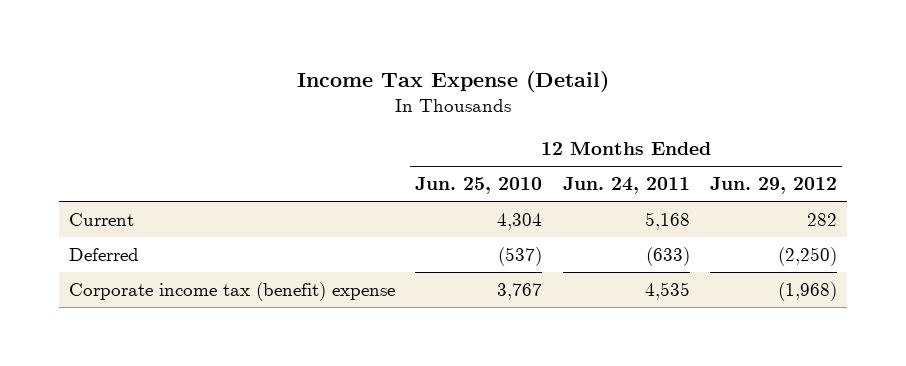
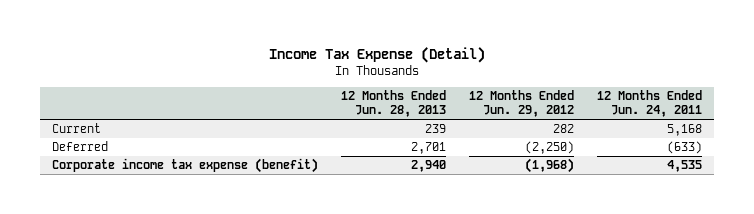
[415,177,543,195] Jun. 25, 2010 -> none
none -> [340,90,446,118] 12 Months Ended Jun. 28, 2013
[68,282,395,302] Corporate income tax (benefit) expense -> [51,158,318,174] Corporate income tax expense (benefit)

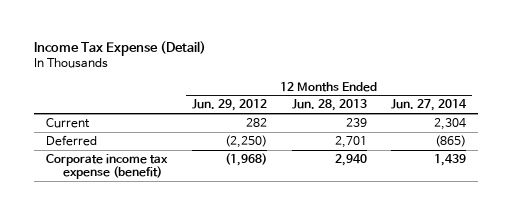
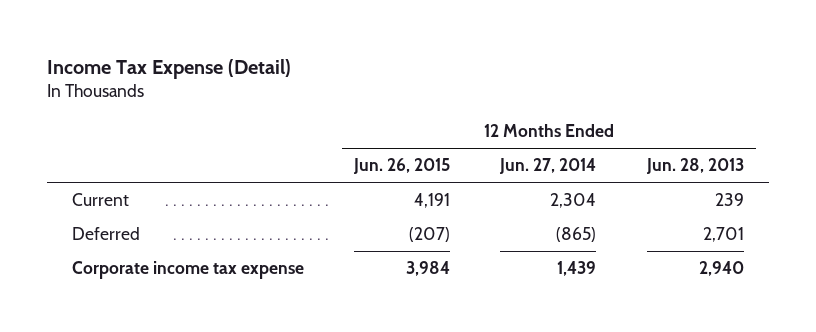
[191,99,267,112] Jun. 29, 2012 -> none
none -> [353,158,451,175] Jun. 26, 2015
[46,153,169,179] Corporate income tax expense (benefit) -> [72,260,305,279] Corporate income tax expense

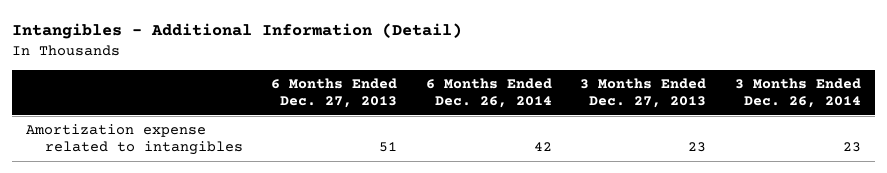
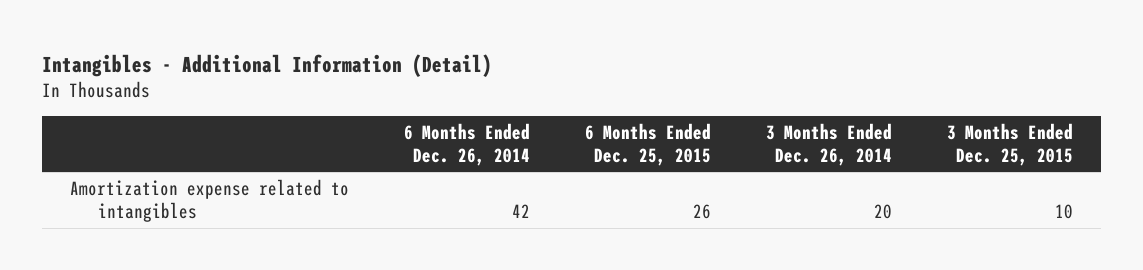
[271,77,398,109] 6 Months Ended Dec. 27, 2013 -> none
[580,77,707,109] 3 Months Ended Dec. 27, 2013 -> none
none -> [585,122,712,166] 6 Months Ended Dec. 25, 2015
none -> [947,122,1074,166] 3 Months Ended Dec. 25, 2015
[842,142,861,153] 23 -> [874,204,893,220] 20

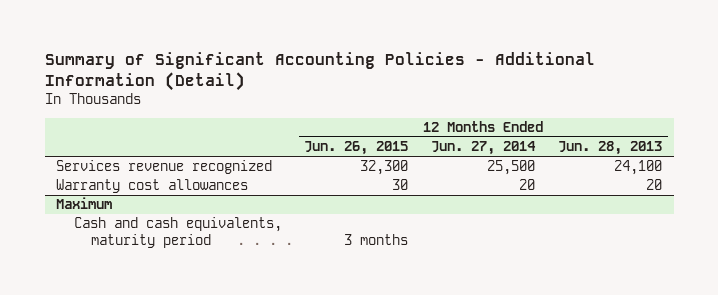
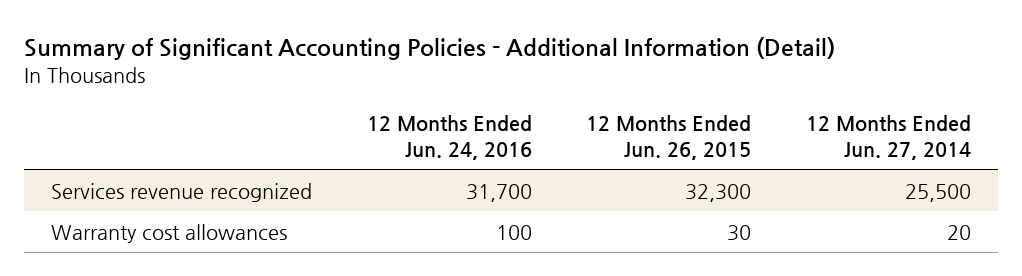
[558,141,663,156] Jun. 28, 2013 -> none
none -> [366,114,532,160] 12 Months Ended Jun. 24, 2016
[55,197,112,210] Maximum -> none
[73,217,282,248] Cash and cash equivalents, maturity period -> none

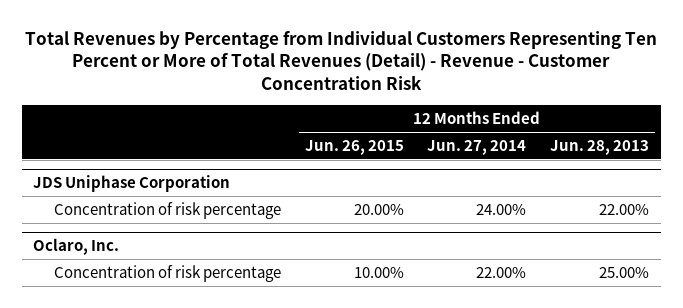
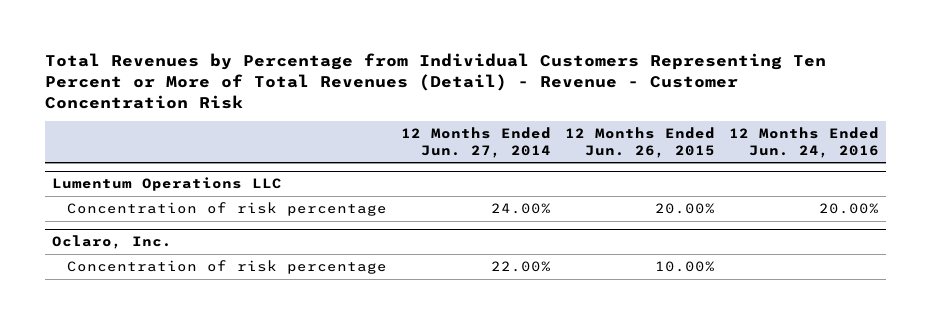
[550,139,650,155] Jun. 28, 2013 -> none
none -> [729,127,880,158] 12 Months Ended Jun. 24, 2016
[33,175,231,193] JDS Uniphase Corporation -> [51,177,282,192] Lumentum Operations LLC

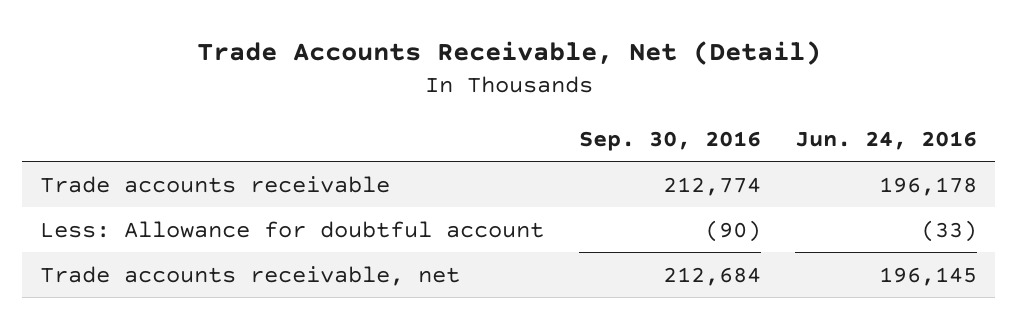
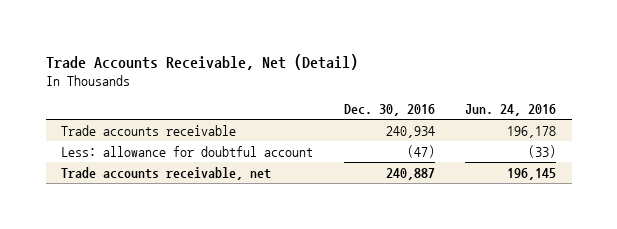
[578,130,761,151] Sep. 30, 2016 -> none
none -> [343,104,435,117] Dec. 30, 2016
[39,220,544,238] Less: Allowance for doubtful account -> [61,145,314,157] Less: allowance for doubtful account

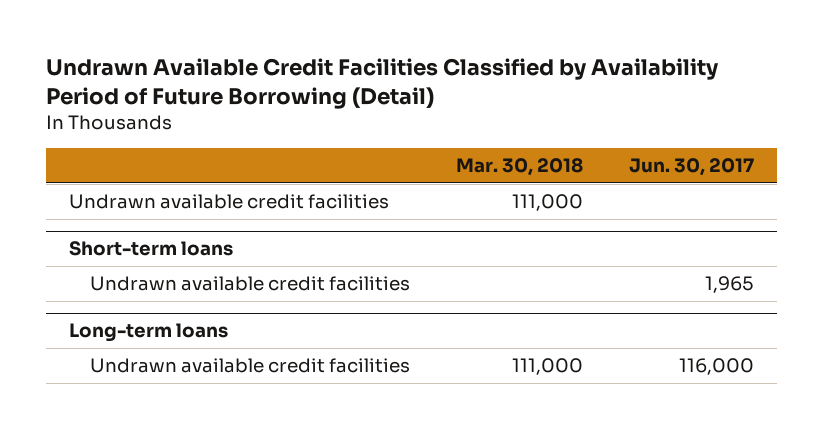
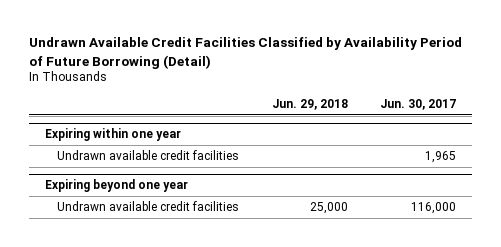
[455,157,583,176] Mar. 30, 2018 -> none
none -> [271,99,348,111] Jun. 29, 2018
[69,194,390,210] Undrawn available credit facilities -> none
[69,241,234,257] Short-term loans -> [45,128,182,142] Expiring within one year
[69,323,229,343] Long-term loans -> [45,179,189,193] Expiring beyond one year

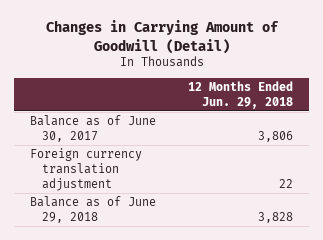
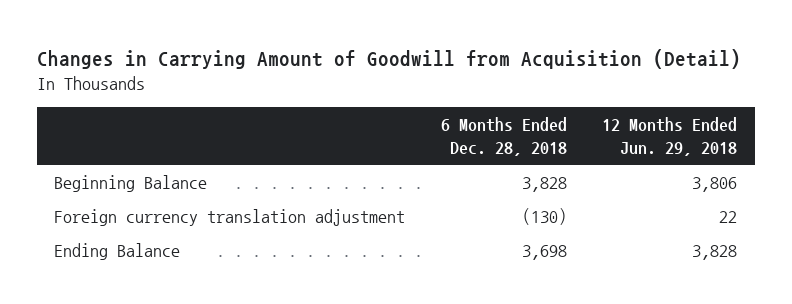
[45,20,279,54] Changes in Carrying Amount of Goodwill (Detail) -> [36,48,741,69] Changes in Carrying Amount of Goodwill from Acquisition (Detail)
none -> [440,116,567,156] 6 Months Ended Dec. 28, 2018
[30,115,157,143] Balance as of June 30, 2017 -> [54,174,208,192] Beginning Balance
[30,196,157,224] Balance as of June 29, 2018 -> [54,242,181,260] Ending Balance

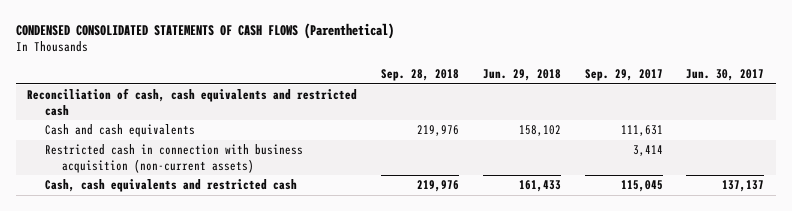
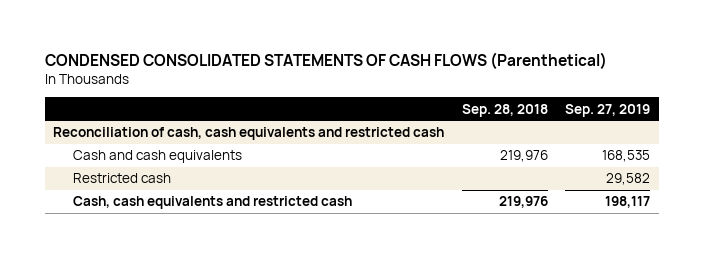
[482,69,561,82] Jun. 29, 2018 -> none
[584,69,663,82] Sep. 29, 2017 -> none
[686,69,765,82] Jun. 30, 2017 -> none
none -> [565,103,651,117] Sep. 27, 2019
[44,144,303,173] Restricted cash in connection with business acquisition (non-current assets) -> [73,173,172,184] Restricted cash

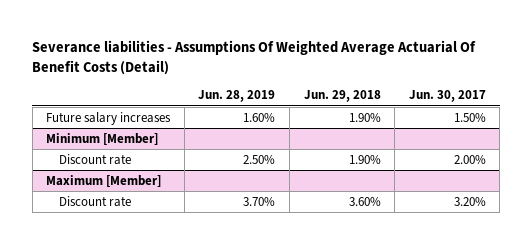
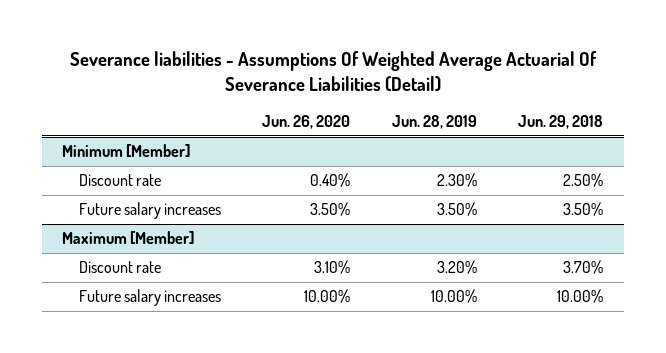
[32,39,477,75] Severance liabilities - Assumptions Of Weighted Average Actuarial Of Benefit Costs (Detail) -> [69,51,597,93] Severance liabilities - Assumptions Of Weighted Average Actuarial Of Severance Liabilities (Detail)
[408,90,486,103] Jun. 30, 2017 -> none
none -> [262,115,351,130] Jun. 26, 2020
[46,111,172,125] Future salary increases -> none
[243,154,276,164] 2.50% -> [436,173,477,188] 2.30%
[348,154,381,164] 1.90% -> [563,173,604,188] 2.50%
none -> [78,202,221,220] Future salary increases
[243,196,276,206] 3.70% -> [436,260,477,275] 3.20%
[348,196,381,206] 3.60% -> [563,260,604,275] 3.70%
none -> [78,289,221,307] Future salary increases

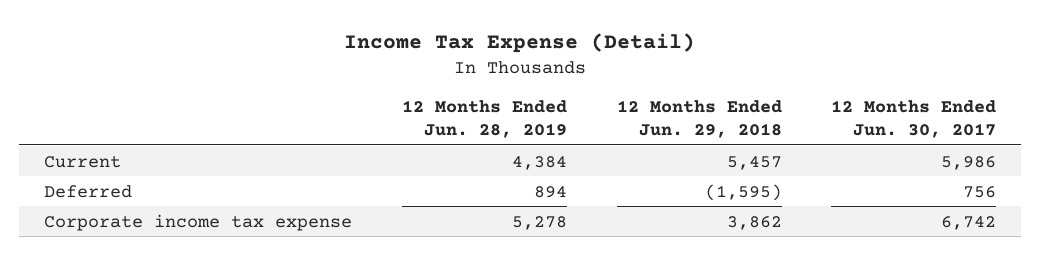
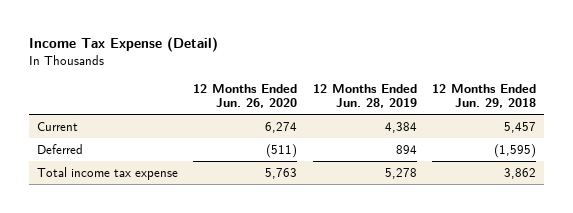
[831,100,997,139] 12 Months Ended Jun. 30, 2017 -> none
none -> [193,83,298,109] 12 Months Ended Jun. 26, 2020
[44,213,353,231] Corporate income tax expense -> [36,166,178,180] Total income tax expense

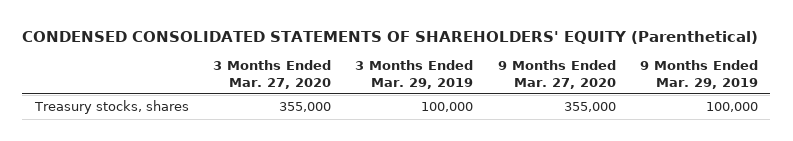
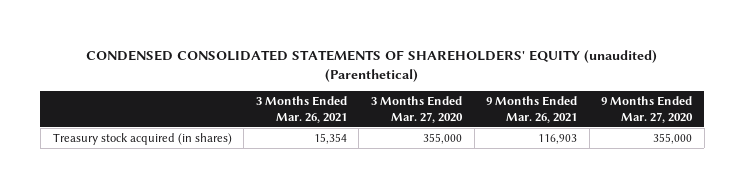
[22,30,759,44] CONDENSED CONSOLIDATED STATEMENTS OF SHAREHOLDERS' EQUITY (Parenthetical) -> [86,49,658,82] CONDENSED CONSOLIDATED STATEMENTS OF SHAREHOLDERS' EQUITY (unaudited) (Parenthetical)
[355,60,474,89] 3 Months Ended Mar. 29, 2019 -> none
[640,60,759,89] 9 Months Ended Mar. 29, 2019 -> none
none -> [255,96,347,123] 3 Months Ended Mar. 26, 2021
none -> [486,96,578,123] 9 Months Ended Mar. 26, 2021
[33,100,189,115] Treasury stocks, shares -> [52,133,232,146] Treasury stock acquired (in shares)

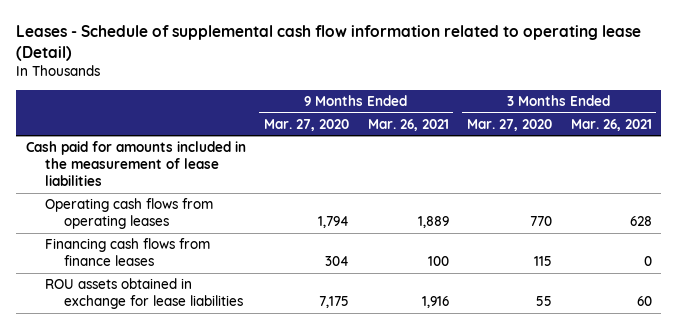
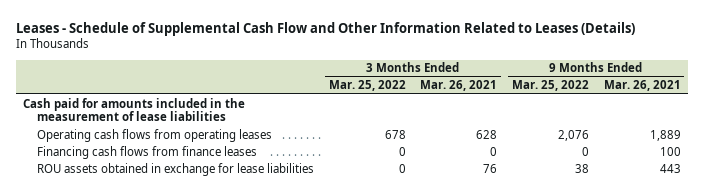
[16,25,642,62] Leases - Schedule of supplemental cash flow information related to operating lease (Detail) -> [15,22,635,37] Leases - Schedule of Supplemental Cash Flow and Other Information Related to Leases (Details)
[264,118,350,131] Mar. 27, 2020 -> none
[467,118,553,131] Mar. 27, 2020 -> none
none -> [328,80,406,92] Mar. 25, 2022
none -> [512,80,590,92] Mar. 25, 2022
[421,296,449,309] 1,916 -> [659,163,681,173] 443
[636,296,652,307] 60 -> [483,163,498,173] 76

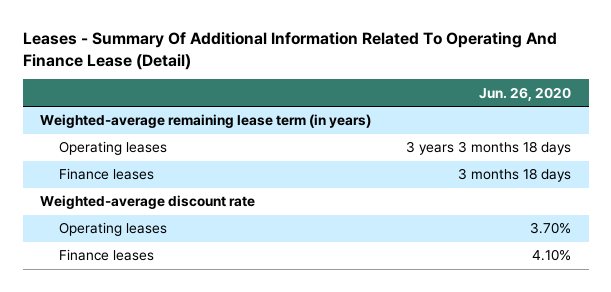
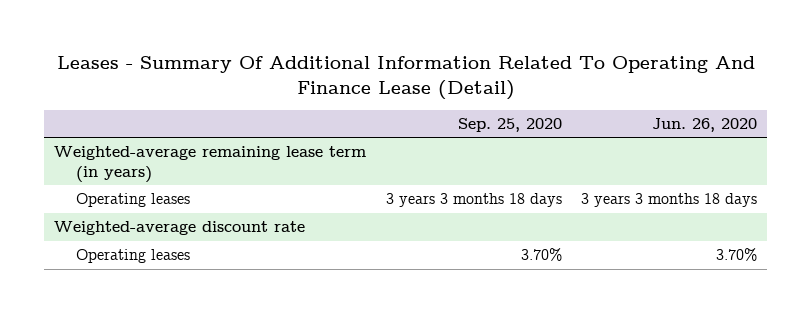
none -> [457,117,562,132] Sep. 25, 2020
[58,168,154,181] Finance leases -> none
[58,249,154,262] Finance leases -> none

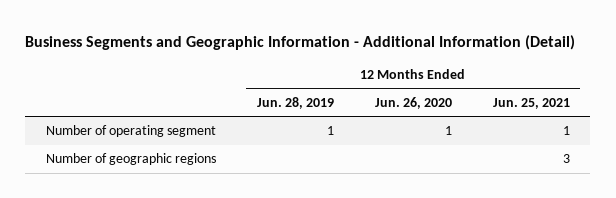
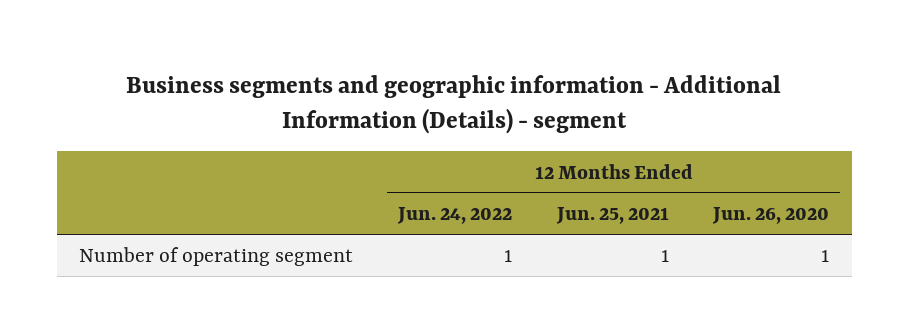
[25,34,576,50] Business Segments and Geographic Information - Additional Information (Detail) -> [126,74,782,135] Business segments and geographic information - Additional Information (Details) - segment
[256,96,334,109] Jun. 28, 2019 -> none
none -> [396,207,512,225] Jun. 24, 2022
[45,153,216,166] Number of geographic regions -> none

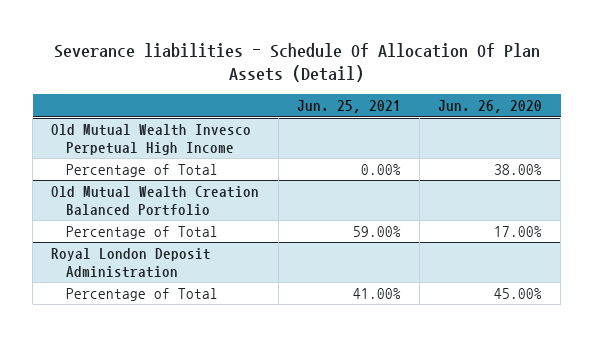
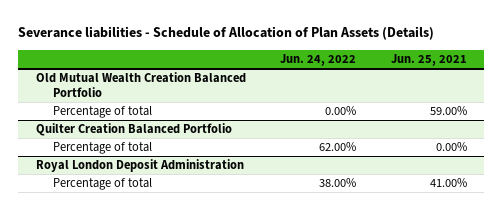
[53,43,540,83] Severance liabilities - Schedule Of Allocation Of Plan Assets (Detail) -> [18,26,435,41] Severance liabilities - Schedule of Allocation of Plan Assets (Details)
[438,100,543,114] Jun. 26, 2020 -> none
none -> [280,53,357,66] Jun. 24, 2022
[51,123,252,155] Old Mutual Wealth Invesco Perpetual High Income -> none
[66,163,219,177] Percentage of Total -> none
[66,225,219,239] Percentage of Total -> [53,106,153,119] Percentage of total
none -> [35,123,232,137] Quilter Creation Balanced Portfolio
none -> [53,142,153,155] Percentage of total
[66,287,219,301] Percentage of Total -> [53,178,153,191] Percentage of total

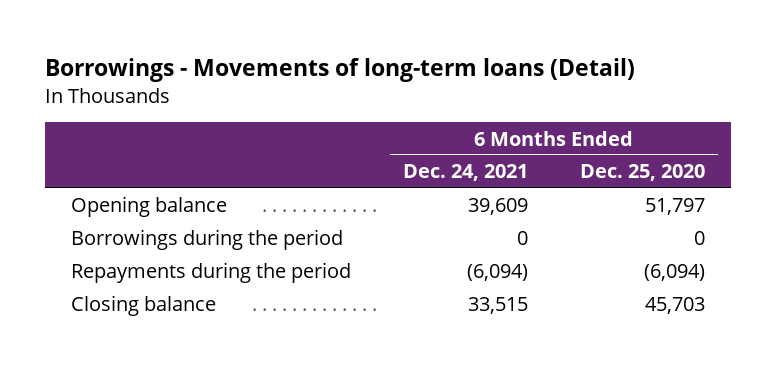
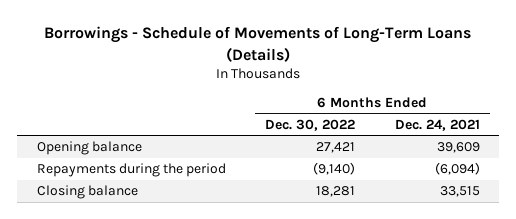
[45,57,636,82] Borrowings - Movements of long-term loans (Detail) -> [44,26,472,62] Borrowings - Schedule of Movements of Long-Term Loans (Details)
[580,164,706,182] Dec. 25, 2020 -> none
none -> [265,118,356,131] Dec. 30, 2022
[71,229,344,251] Borrowings during the period -> none

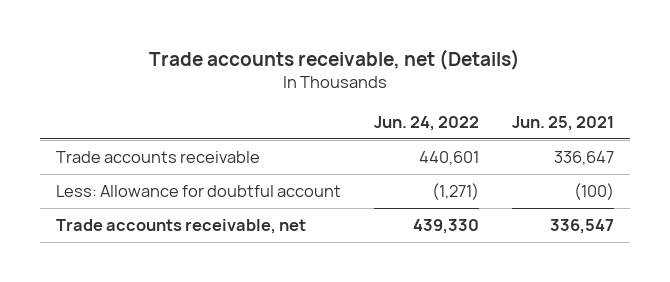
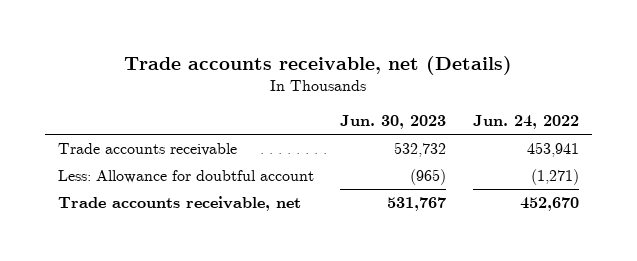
[512,116,615,132] Jun. 25, 2021 -> none
none -> [340,115,447,130] Jun. 30, 2023
[419,151,480,166] 440,601 -> [526,141,579,157] 453,941
[413,219,480,235] 439,330 -> [519,196,579,211] 452,670

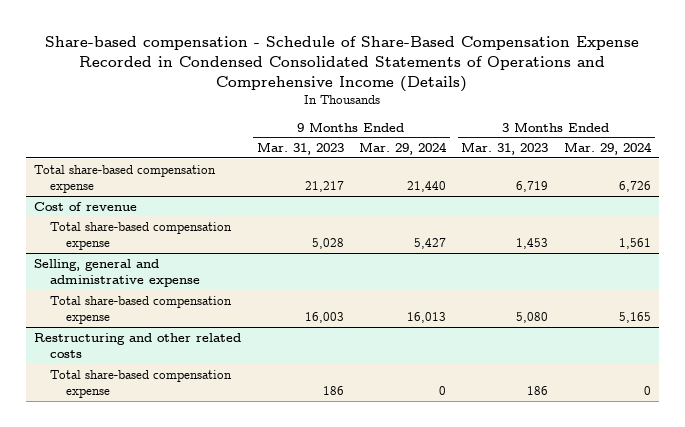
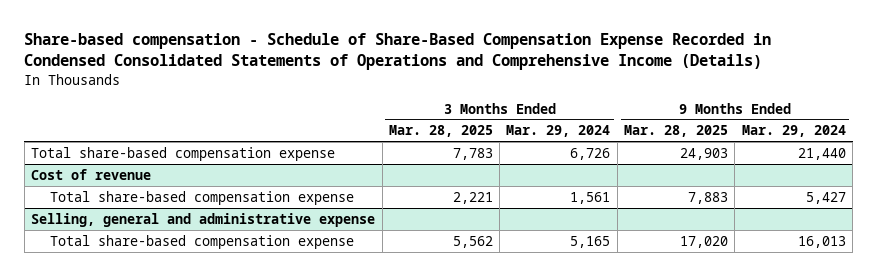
[256,142,344,156] Mar. 31, 2023 -> none
[461,142,549,156] Mar. 31, 2023 -> none
none -> [388,125,493,138] Mar. 28, 2025
none -> [624,125,729,138] Mar. 28, 2025
[34,332,242,358] Restructuring and other related costs -> none
[50,369,233,398] Total share-based compensation expense -> none

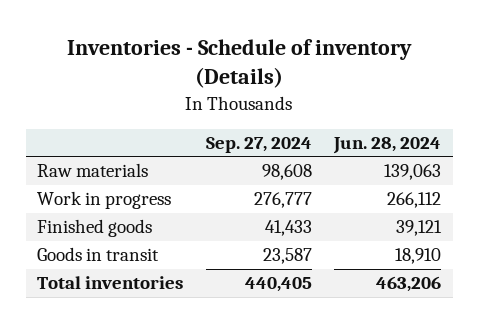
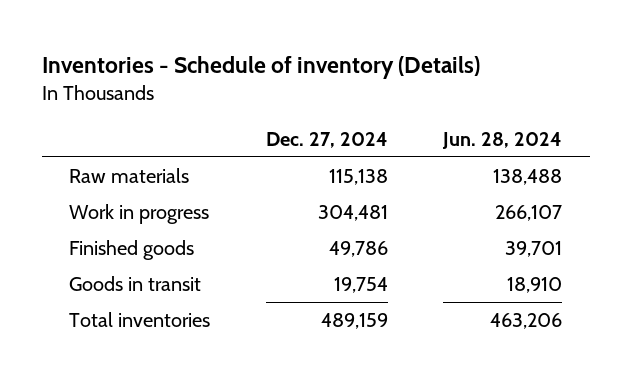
[205,136,312,153] Sep. 27, 2024 -> none
none -> [265,131,388,148] Dec. 27, 2024
[384,164,442,181] 139,063 -> [493,169,563,186] 138,488
[387,192,442,209] 266,112 -> [495,205,563,222] 266,107
[396,220,443,237] 39,121 -> [505,241,563,258] 39,701

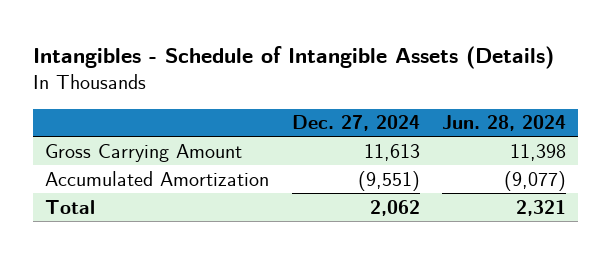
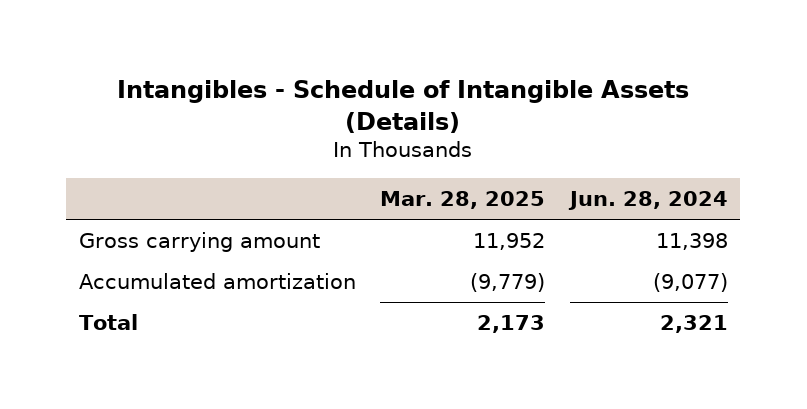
[291,115,420,132] Dec. 27, 2024 -> none
none -> [380,190,546,209] Mar. 28, 2025
[44,143,242,162] Gross Carrying Amount -> [78,232,320,253] Gross carrying amount
[44,170,269,186] Accumulated Amortization -> [78,273,356,290] Accumulated amortization

